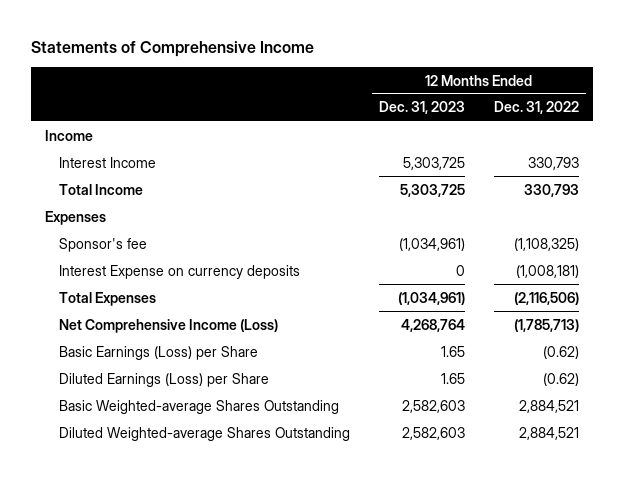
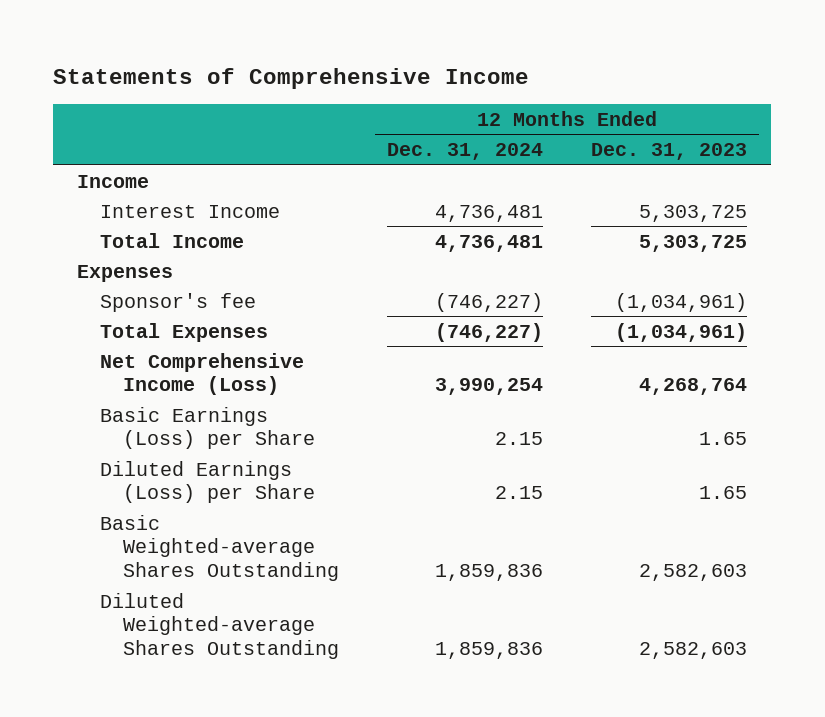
[493,101,579,115] Dec. 31, 2022 -> none
none -> [387,143,544,161] Dec. 31, 2024
[59,264,301,279] Interest Expense on currency deposits -> none

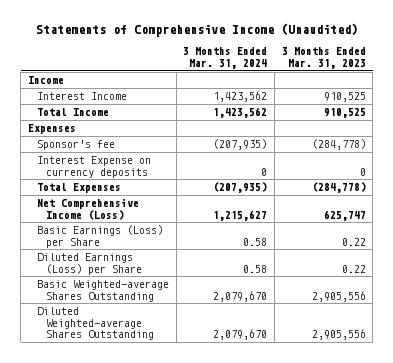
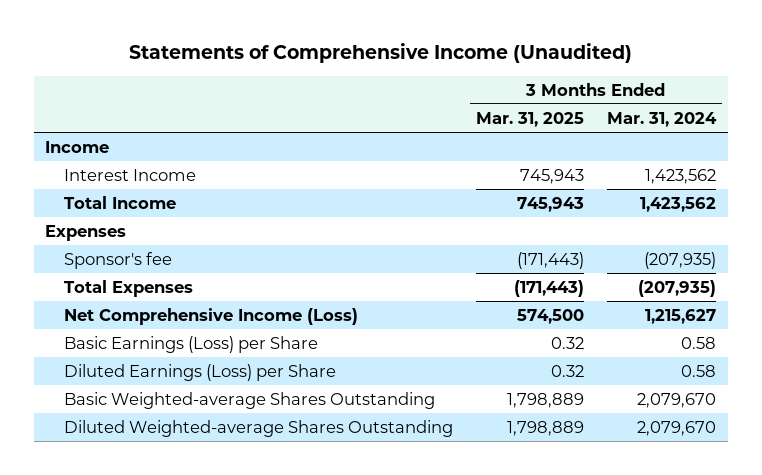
[281,47,366,69] 3 Months Ended Mar. 31, 2023 -> none
none -> [476,111,585,127] Mar. 31, 2025
[37,155,152,178] Interest Expense on currency deposits -> none

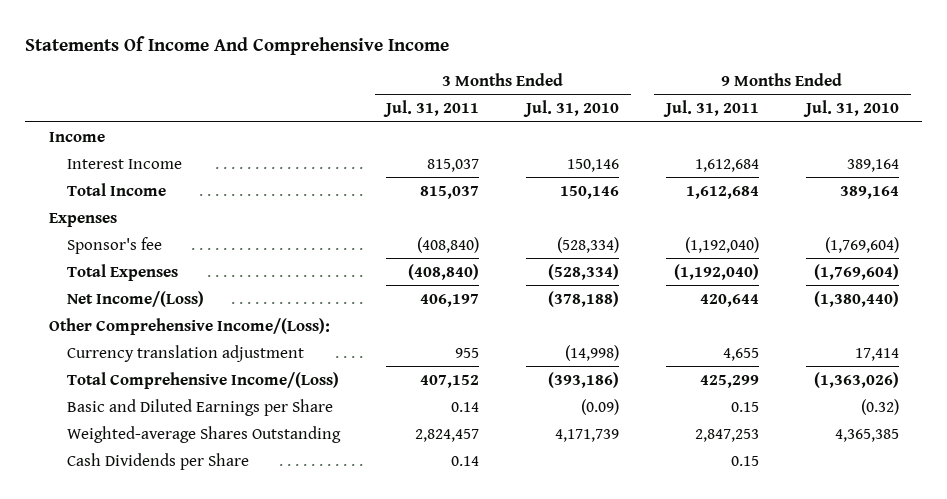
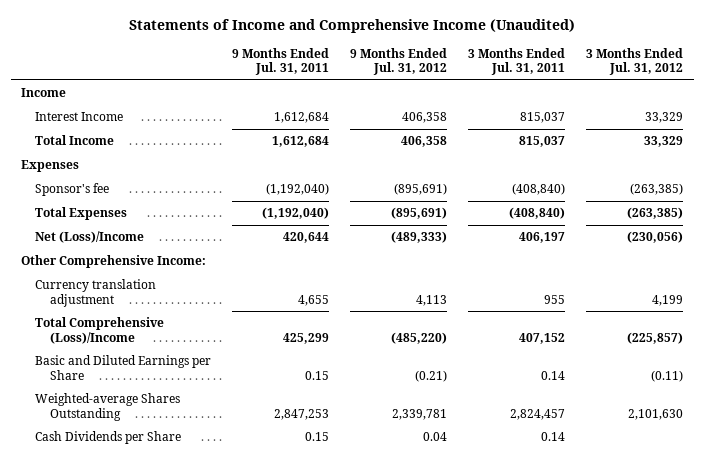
[25,35,450,55] Statements Of Income And Comprehensive Income -> [129,18,576,33] Statements of Income and Comprehensive Income (Unaudited)
[523,100,620,118] Jul. 31, 2010 -> none
[802,100,899,118] Jul. 31, 2010 -> none
none -> [350,47,448,76] 9 Months Ended Jul. 31, 2012
none -> [586,47,684,76] 3 Months Ended Jul. 31, 2012
[66,290,204,307] Net Income/(Loss) -> [35,231,145,244] Net (Loss)/Income
[48,317,330,335] Other Comprehensive Income/(Loss): -> [21,255,207,269] Other Comprehensive Income:
[66,371,339,389] Total Comprehensive Income/(Loss) -> [35,317,165,344] Total Comprehensive (Loss)/Income

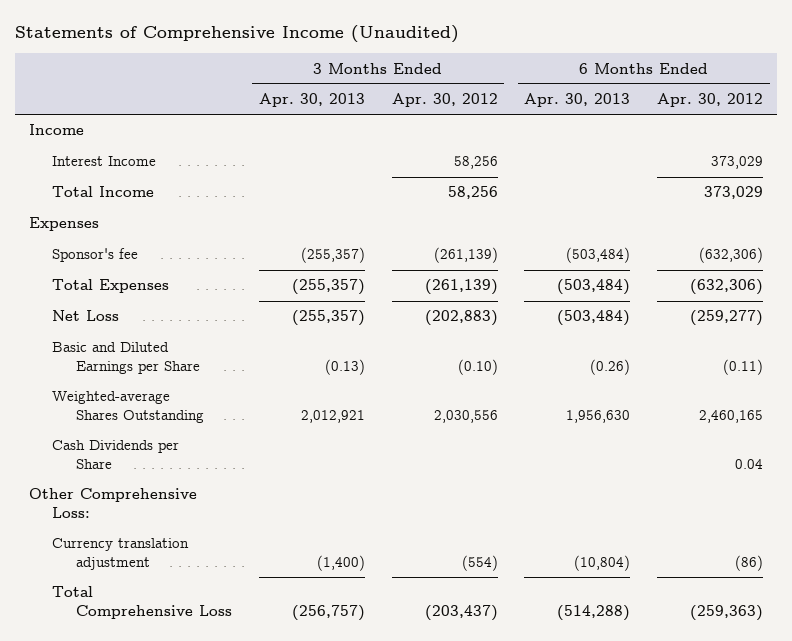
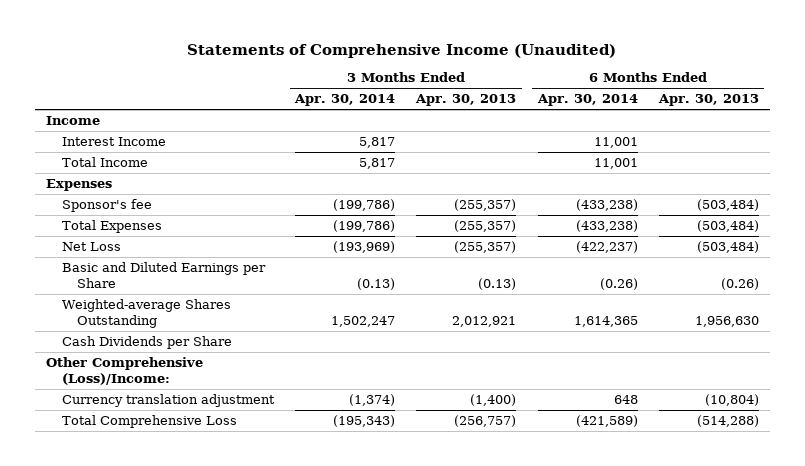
[391,93,498,108] Apr. 30, 2012 -> none
[657,93,764,108] Apr. 30, 2012 -> none
none -> [293,94,395,107] Apr. 30, 2014
none -> [536,94,638,107] Apr. 30, 2014
[28,488,197,519] Other Comprehensive Loss: -> [45,357,203,386] Other Comprehensive (Loss)/Income:

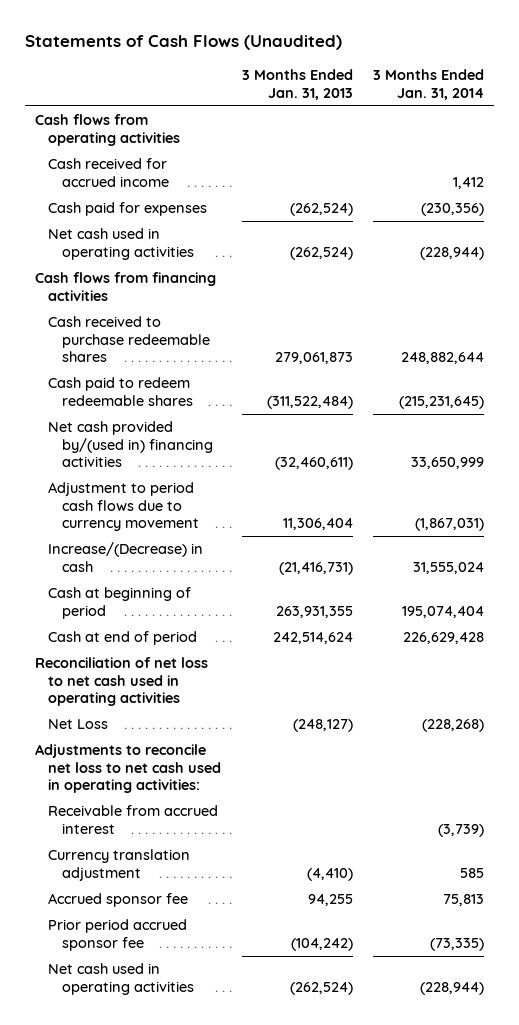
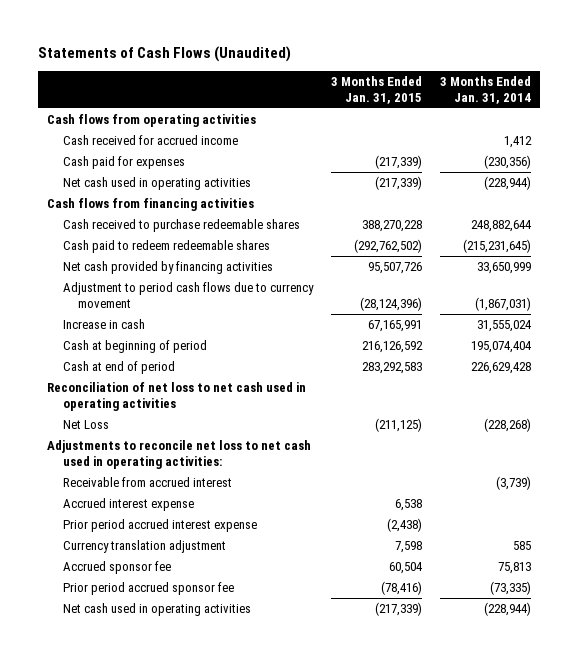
[241,69,353,100] 3 Months Ended Jan. 31, 2013 -> none
none -> [330,76,422,105] 3 Months Ended Jan. 31, 2015
[48,421,214,468] Net cash provided by/(used in) financing activities -> [62,261,273,275] Net cash provided by financing activities
[48,542,204,572] Increase/(Decrease) in cash -> [62,319,145,330] Increase in cash
none -> [62,498,194,512] Accrued interest expense
none -> [62,519,257,533] Prior period accrued interest expense

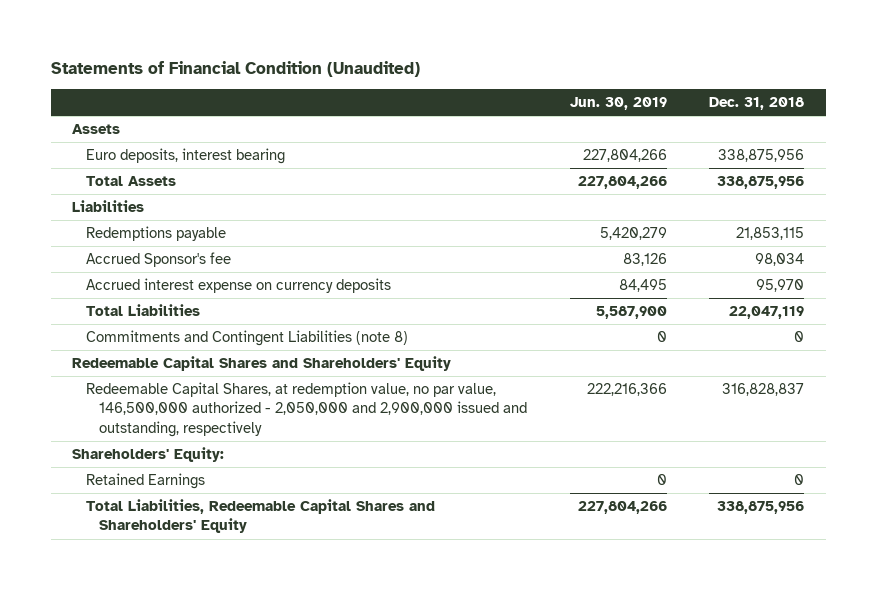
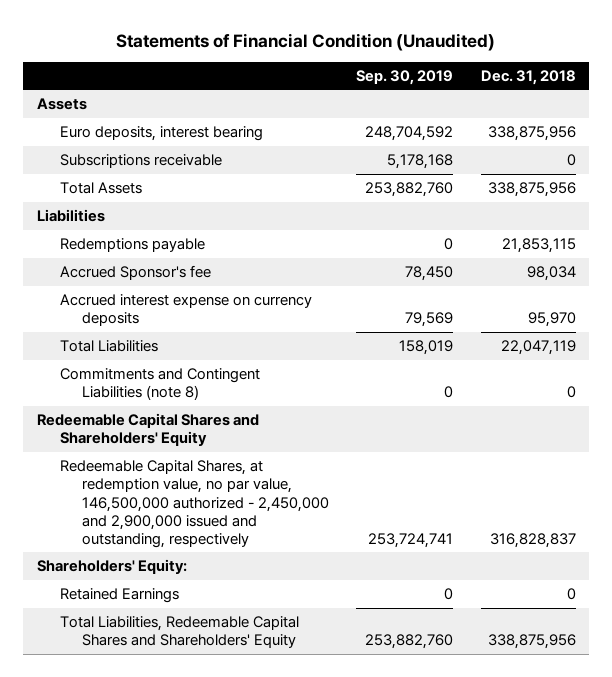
[569,96,667,110] Jun. 30, 2019 -> none
none -> [356,69,454,85] Sep. 30, 2019
none -> [59,154,222,169] Subscriptions receivable
[85,382,527,437] Redeemable Capital Shares, at redemption value, no par value, 146,500,000 authorized - 2,050,000 and 2,900,000 issued and outstanding, respectively -> [59,460,330,548] Redeemable Capital Shares, at redemption value, no par value, 146,500,000 authorized - 2,450,000 and 2,900,000 issued and outstanding, respectively

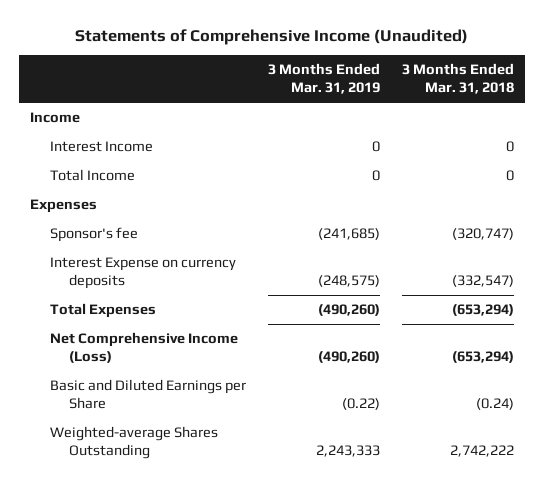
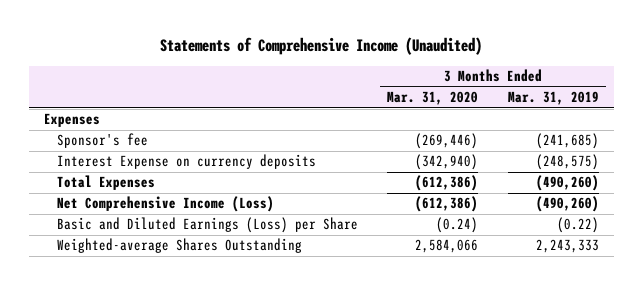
[401,63,514,95] 3 Months Ended Mar. 31, 2018 -> none
none -> [387,91,479,106] Mar. 31, 2020
[29,112,80,124] Income -> none
[49,141,153,153] Interest Income -> none
[49,169,135,182] Total Income -> none
[49,379,246,410] Basic and Diluted Earnings per Share -> [56,217,358,234] Basic and Diluted Earnings (Loss) per Share

